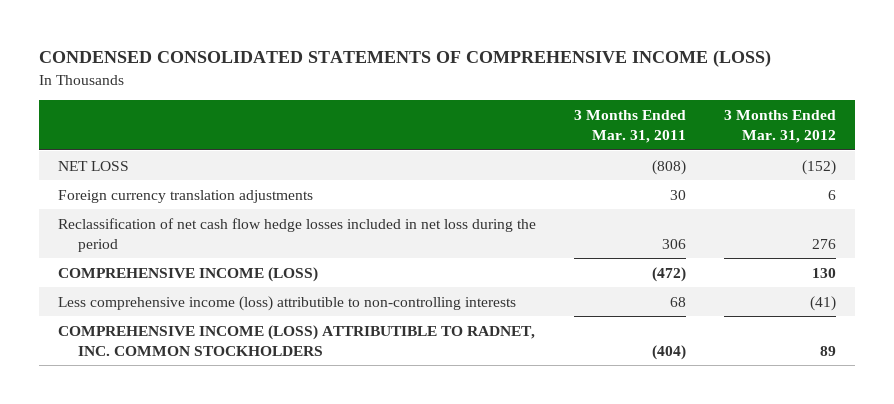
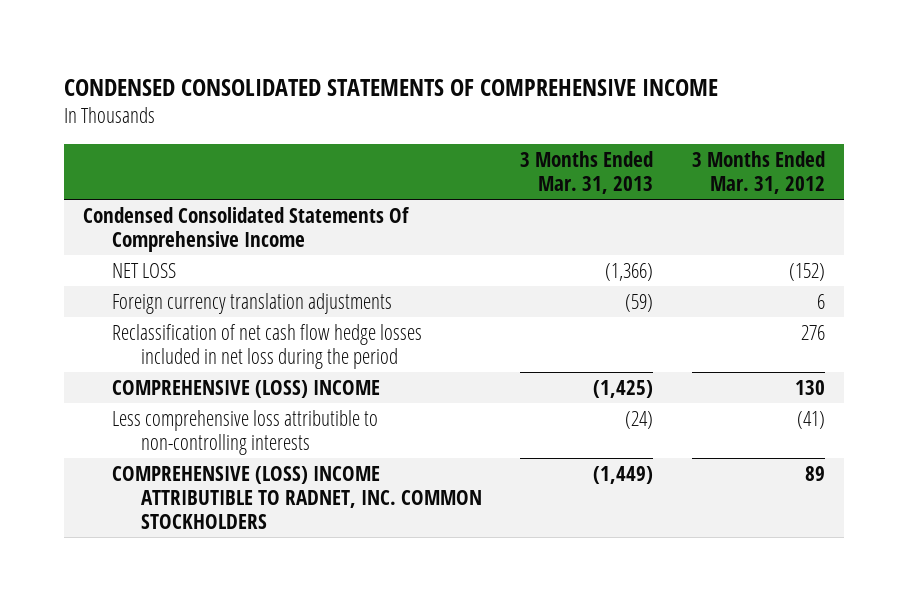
[39,50,772,68] CONDENSED CONSOLIDATED STATEMENTS OF COMPREHENSIVE INCOME (LOSS) -> [63,78,718,96] CONDENSED CONSOLIDATED STATEMENTS OF COMPREHENSIVE INCOME
[573,109,686,144] 3 Months Ended Mar. 31, 2011 -> none
none -> [520,150,654,194] 3 Months Ended Mar. 31, 2013
none -> [82,207,410,252] Condensed Consolidated Statements Of Comprehensive Income
[58,266,319,282] COMPREHENSIVE INCOME (LOSS) -> [111,380,380,399] COMPREHENSIVE (LOSS) INCOME
[58,295,517,311] Less comprehensive income (loss) attributible to non-controlling interests -> [111,410,378,455] Less comprehensive loss attributible to non-controlling interests
[58,324,536,356] COMPREHENSIVE INCOME (LOSS) ATTRIBUTIBLE TO RADNET, INC. COMMON STOCKHOLDERS -> [111,466,482,529] COMPREHENSIVE (LOSS) INCOME ATTRIBUTIBLE TO RADNET, INC. COMMON STOCKHOLDERS

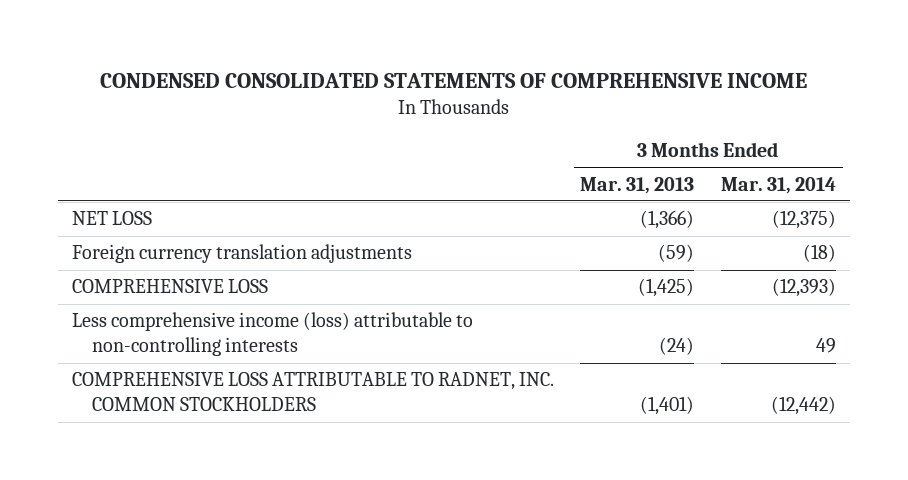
[691,150,825,194] 3 Months Ended Mar. 31, 2012 -> none
none -> [721,176,837,194] Mar. 31, 2014
[82,207,410,252] Condensed Consolidated Statements Of Comprehensive Income -> none
[111,324,422,369] Reclassification of net cash flow hedge losses included in net loss during the period -> none
[111,380,380,399] COMPREHENSIVE (LOSS) INCOME -> [71,279,268,294] COMPREHENSIVE LOSS
[111,410,378,455] Less comprehensive loss attributible to non-controlling interests -> [71,312,473,357] Less comprehensive income (loss) attributable to non-controlling interests
[111,466,482,529] COMPREHENSIVE (LOSS) INCOME ATTRIBUTIBLE TO RADNET, INC. COMMON STOCKHOLDERS -> [71,372,554,412] COMPREHENSIVE LOSS ATTRIBUTABLE TO RADNET, INC. COMMON STOCKHOLDERS
[593,466,654,485] (1,449) -> [640,396,695,416] (1,401)

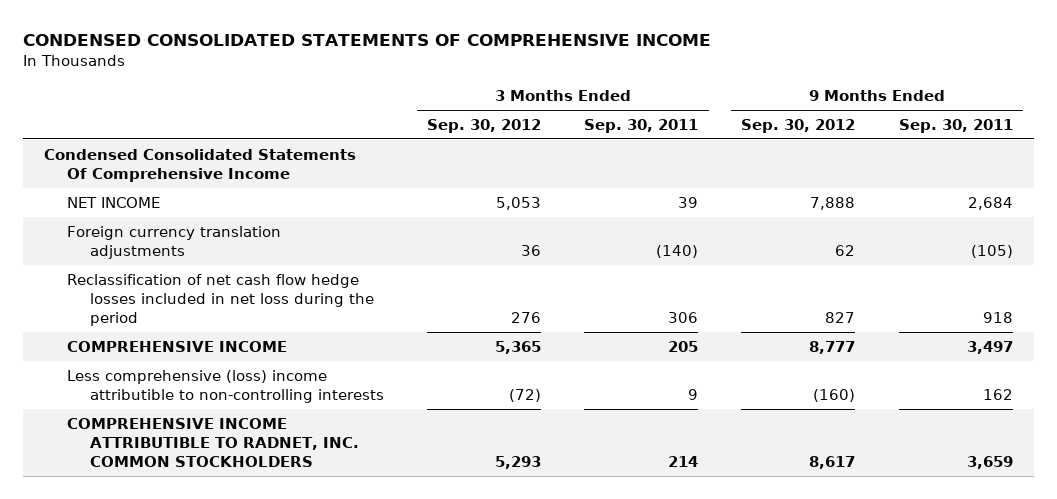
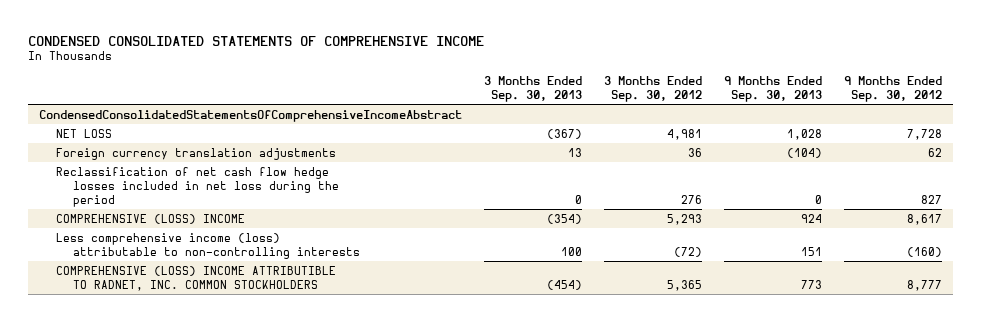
[584,118,699,133] Sep. 30, 2011 -> none
[898,118,1013,133] Sep. 30, 2011 -> none
none -> [484,75,583,103] 3 Months Ended Sep. 30, 2013
none -> [723,75,822,103] 9 Months Ended Sep. 30, 2013
[67,196,161,208] NET INCOME -> none
[44,148,357,182] Condensed Consolidated Statements Of Comprehensive Income -> [39,109,463,122] CondensedConsolidatedStatementsOfComprehensiveIncomeAbstract
none -> [56,128,113,138] NET LOSS
[67,340,288,352] COMPREHENSIVE INCOME -> [56,213,246,224] COMPREHENSIVE (LOSS) INCOME
[495,340,542,354] 5,365 -> [667,213,703,225] 5,293
[809,340,856,354] 8,777 -> [906,213,942,225] 8,617
[67,369,385,403] Less comprehensive (loss) income attributible to non-controlling interests -> [56,232,361,259] Less comprehensive income (loss) attributable to non-controlling interests
[67,417,360,467] COMPREHENSIVE INCOME ATTRIBUTIBLE TO RADNET, INC. COMMON STOCKHOLDERS -> [56,265,337,291] COMPREHENSIVE (LOSS) INCOME ATTRIBUTIBLE TO RADNET, INC. COMMON STOCKHOLDERS
[495,455,542,469] 5,293 -> [667,279,703,291] 5,365
[809,455,856,469] 8,617 -> [906,279,942,291] 8,777

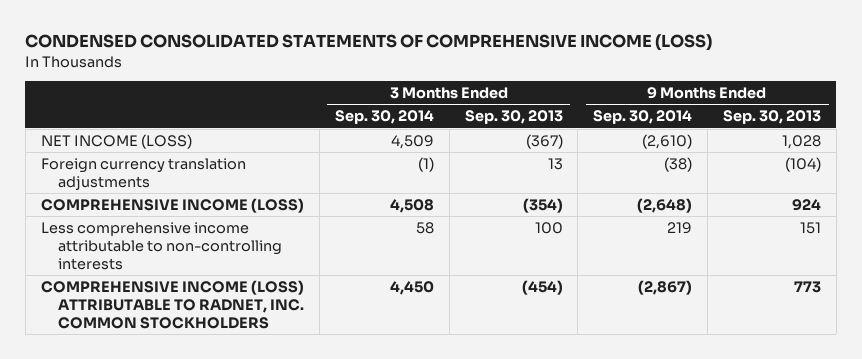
[28,35,485,46] CONDENSED CONSOLIDATED STATEMENTS OF COMPREHENSIVE INCOME -> [25,34,713,52] CONDENSED CONSOLIDATED STATEMENTS OF COMPREHENSIVE INCOME (LOSS)
[604,75,703,103] 3 Months Ended Sep. 30, 2012 -> none
[843,75,942,103] 9 Months Ended Sep. 30, 2012 -> none
none -> [334,110,434,125] Sep. 30, 2014
none -> [593,110,693,125] Sep. 30, 2014
[39,109,463,122] CondensedConsolidatedStatementsOfComprehensiveIncomeAbstract -> none
[56,128,113,138] NET LOSS -> [40,133,192,149] NET INCOME (LOSS)
[56,166,340,207] Reclassification of net cash flow hedge losses included in net loss during the period -> none
[56,213,246,224] COMPREHENSIVE (LOSS) INCOME -> [40,197,304,213] COMPREHENSIVE INCOME (LOSS)
[56,232,361,259] Less comprehensive income (loss) attributable to non-controlling interests -> [40,221,283,270] Less comprehensive income attributable to non-controlling interests
[56,265,337,291] COMPREHENSIVE (LOSS) INCOME ATTRIBUTIBLE TO RADNET, INC. COMMON STOCKHOLDERS -> [40,279,305,329] COMPREHENSIVE INCOME (LOSS) ATTRIBUTABLE TO RADNET, INC. COMMON STOCKHOLDERS

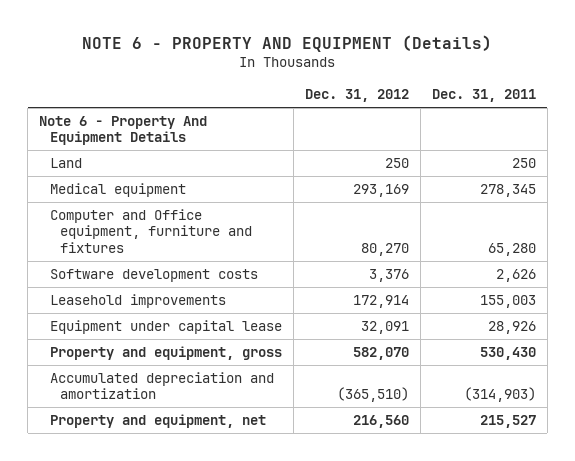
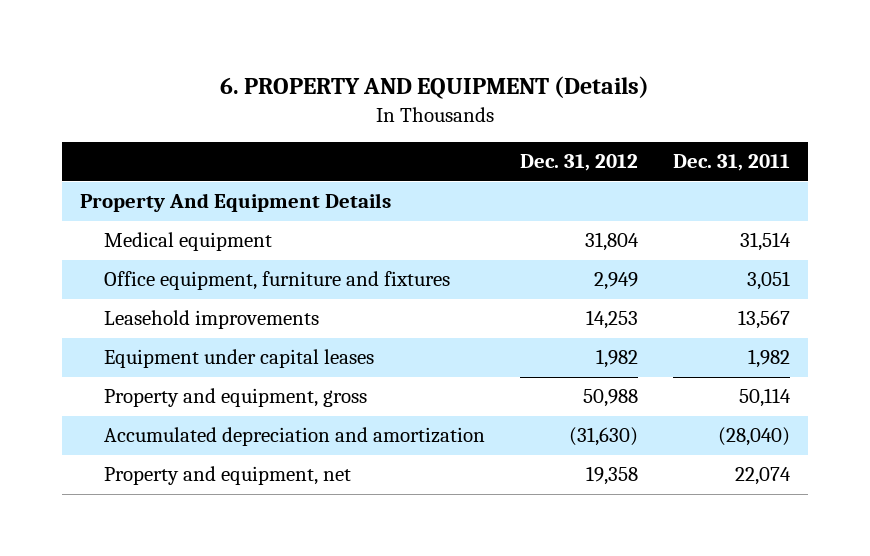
[82,34,493,52] NOTE 6 - PROPERTY AND EQUIPMENT (Details) -> [220,76,650,100] 6. PROPERTY AND EQUIPMENT (Details)
[49,157,82,168] Land -> none
[49,268,258,282] Software development costs -> none
[39,115,208,146] Note 6 - Property And Equipment Details -> [80,193,392,213] Property And Equipment Details
[352,183,409,197] 293,169 -> [585,232,640,252] 31,804
[479,183,536,197] 278,345 -> [740,232,792,252] 31,514
[49,208,253,253] Computer and Office equipment, furniture and fixtures -> [103,271,450,291] Office equipment, furniture and fixtures
[360,242,409,256] 80,270 -> [594,272,639,291] 2,949
[487,242,536,256] 65,280 -> [747,271,791,291] 3,051
[352,294,409,308] 172,914 -> [586,310,639,330] 14,253
[479,294,536,308] 155,003 -> [738,310,791,330] 13,567
[49,319,282,334] Equipment under capital lease -> [103,349,374,369] Equipment under capital leases
[360,320,409,334] 32,091 -> [596,349,639,369] 1,982
[487,320,536,334] 28,926 -> [748,349,791,369] 1,982
[352,346,409,360] 582,070 -> [583,389,639,408] 50,988
[479,346,536,360] 530,430 -> [739,388,792,408] 50,114
[336,387,409,403] (365,510) -> [569,427,639,447] (31,630)
[463,387,536,403] (314,903) -> [718,427,791,447] (28,040)
[352,414,409,428] 216,560 -> [586,466,639,486] 19,358
[479,414,536,428] 215,527 -> [735,467,792,486] 22,074

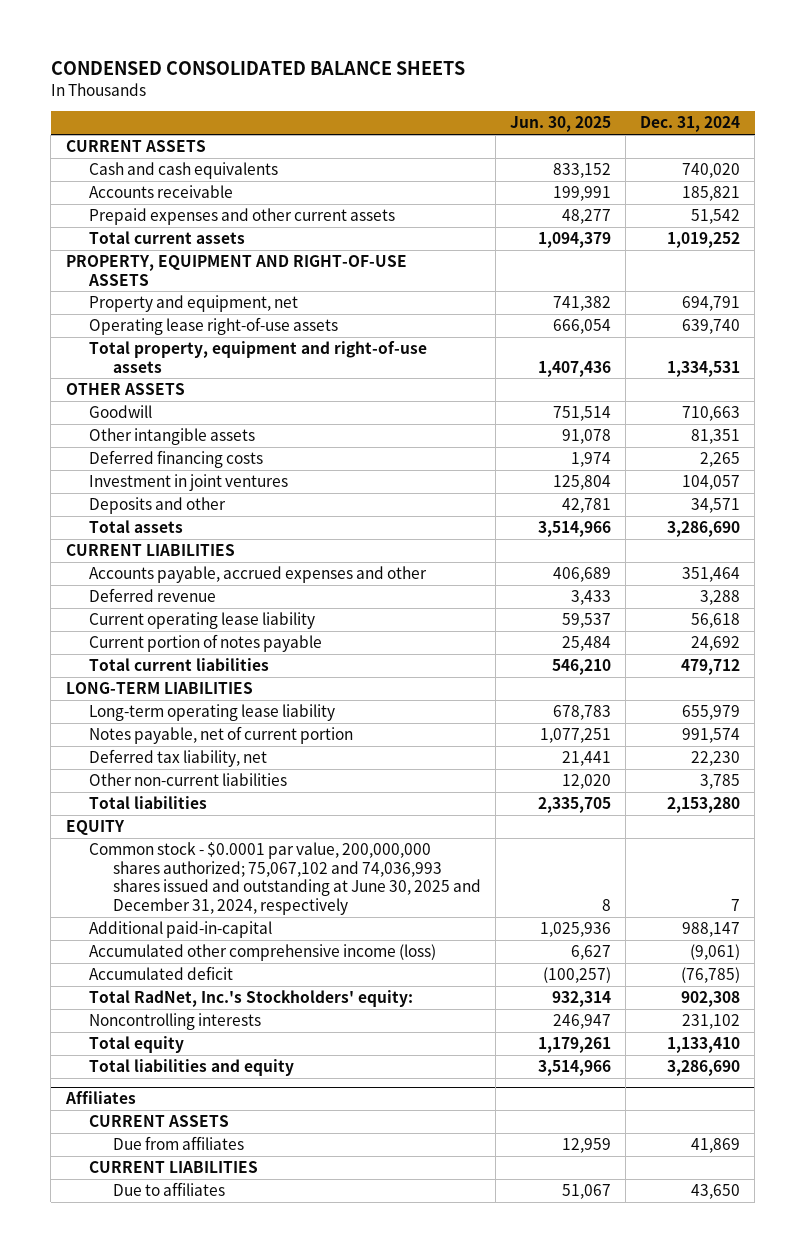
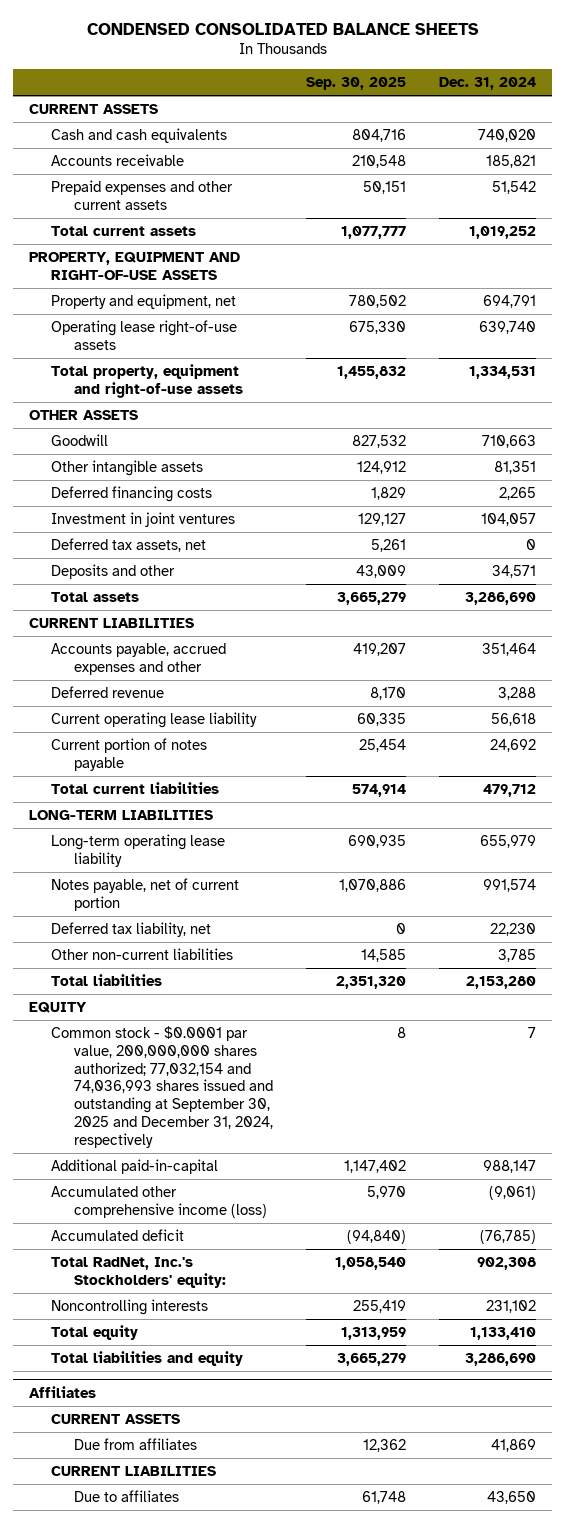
[509,116,611,133] Jun. 30, 2025 -> none
none -> [305,76,406,90] Sep. 30, 2025
none -> [51,537,207,552] Deferred tax assets, net
[89,842,481,915] Common stock - $0.0001 par value, 200,000,000 shares authorized; 75,067,102 and 74,036,993 shares issued and outstanding at June 30, 2025 and December 31, 2024, respectively -> [51,1025,273,1149] Common stock - $0.0001 par value, 200,000,000 shares authorized; 77,032,154 and 74,036,993 shares issued and outstanding at September 30, 2025 and December 31, 2024, respectively

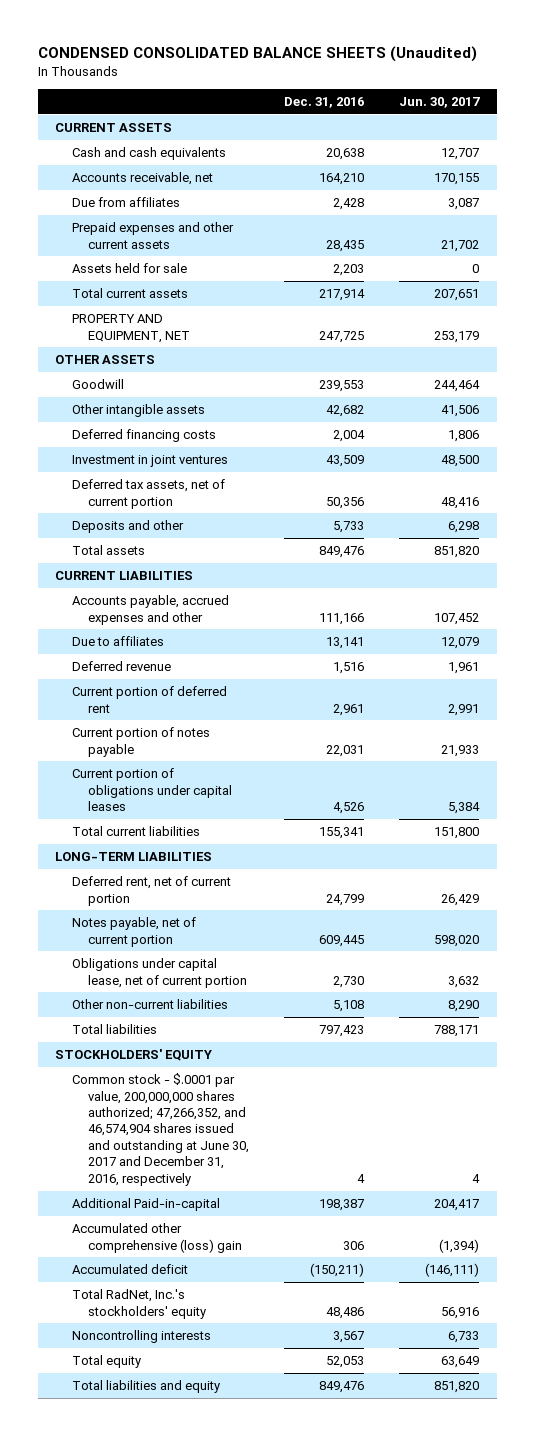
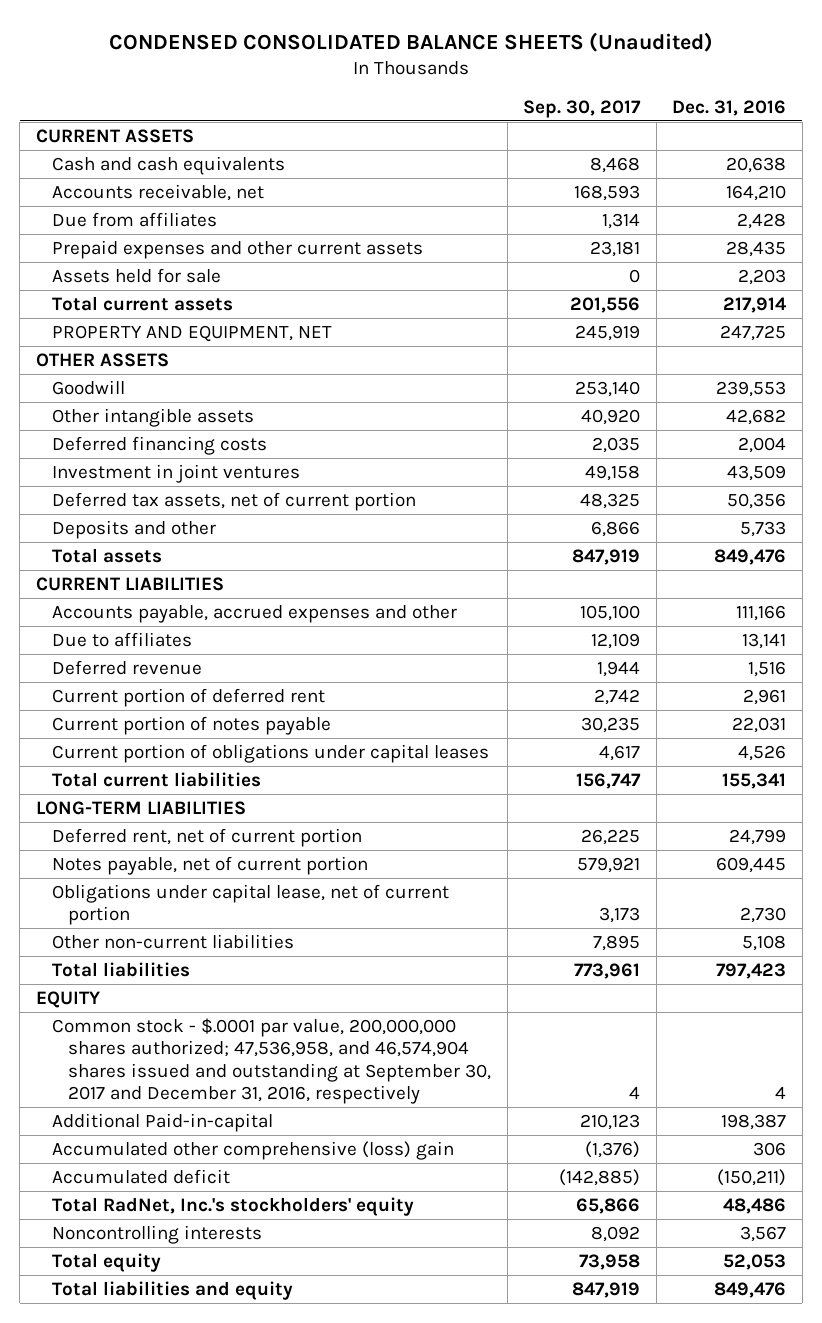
[399,96,481,108] Jun. 30, 2017 -> none
none -> [523,99,642,118] Sep. 30, 2017
[55,1049,213,1062] STOCKHOLDERS' EQUITY -> [35,990,100,1008] EQUITY
[71,1073,250,1186] Common stock - $.0001 par value, 200,000,000 shares authorized; 47,266,352, and 46,574,904 shares issued and outstanding at June 30, 2017 and December 31, 2016, respectively -> [51,1017,492,1104] Common stock - $.0001 par value, 200,000,000 shares authorized; 47,536,958, and 46,574,904 shares issued and outstanding at September 30, 2017 and December 31, 2016, respectively

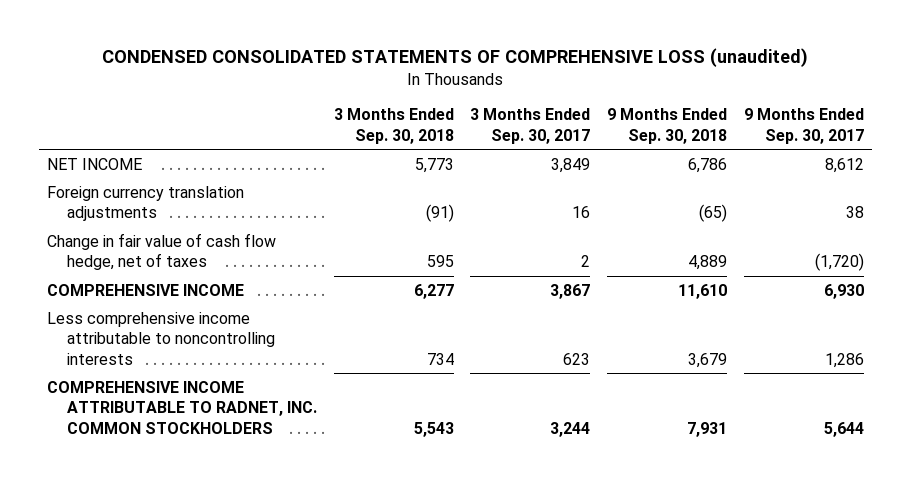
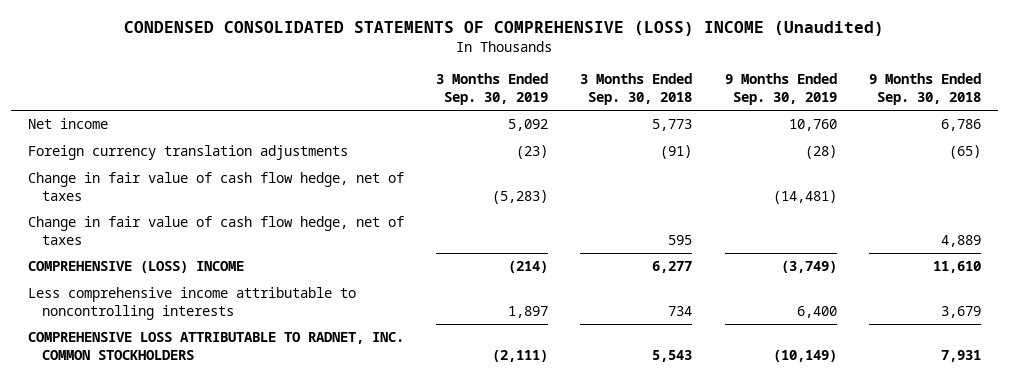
[102,48,809,68] CONDENSED CONSOLIDATED STATEMENTS OF COMPREHENSIVE LOSS (unaudited) -> [124,21,885,37] CONDENSED CONSOLIDATED STATEMENTS OF COMPREHENSIVE (LOSS) INCOME (Unaudited)
[470,108,591,144] 3 Months Ended Sep. 30, 2017 -> none
[743,108,864,144] 9 Months Ended Sep. 30, 2017 -> none
none -> [435,73,548,105] 3 Months Ended Sep. 30, 2019
none -> [724,73,837,105] 9 Months Ended Sep. 30, 2019
[47,157,143,170] NET INCOME -> [27,118,108,130] Net income
none -> [27,172,404,201] Change in fair value of cash flow hedge, net of taxes
[47,283,245,296] COMPREHENSIVE INCOME -> [27,261,244,274] COMPREHENSIVE (LOSS) INCOME
[47,380,318,434] COMPREHENSIVE INCOME ATTRIBUTABLE TO RADNET, INC. COMMON STOCKHOLDERS -> [27,332,404,360] COMPREHENSIVE LOSS ATTRIBUTABLE TO RADNET, INC. COMMON STOCKHOLDERS

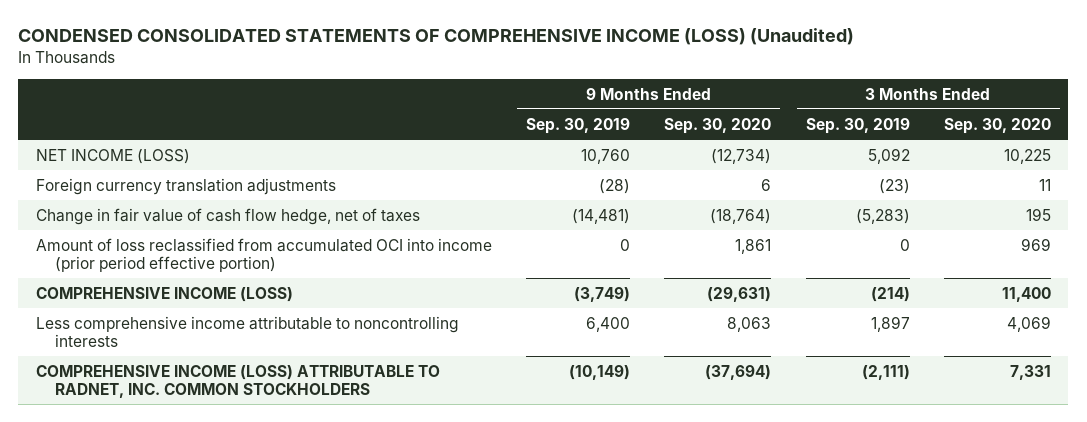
[124,21,885,37] CONDENSED CONSOLIDATED STATEMENTS OF COMPREHENSIVE (LOSS) INCOME (Unaudited) -> [18,28,855,46] CONDENSED CONSOLIDATED STATEMENTS OF COMPREHENSIVE INCOME (LOSS) (Unaudited)
[580,73,693,105] 3 Months Ended Sep. 30, 2018 -> none
[869,73,982,105] 9 Months Ended Sep. 30, 2018 -> none
none -> [664,117,772,134] Sep. 30, 2020
none -> [944,117,1052,134] Sep. 30, 2020
[27,118,108,130] Net income -> [35,148,190,164] NET INCOME (LOSS)
[27,216,404,245] Change in fair value of cash flow hedge, net of taxes -> none
none -> [35,237,492,273] Amount of loss reclassified from accumulated OCI into income (prior period effective portion)
[27,261,244,274] COMPREHENSIVE (LOSS) INCOME -> [35,286,293,302] COMPREHENSIVE INCOME (LOSS)
[27,332,404,360] COMPREHENSIVE LOSS ATTRIBUTABLE TO RADNET, INC. COMMON STOCKHOLDERS -> [35,364,440,399] COMPREHENSIVE INCOME (LOSS) ATTRIBUTABLE TO RADNET, INC. COMMON STOCKHOLDERS

